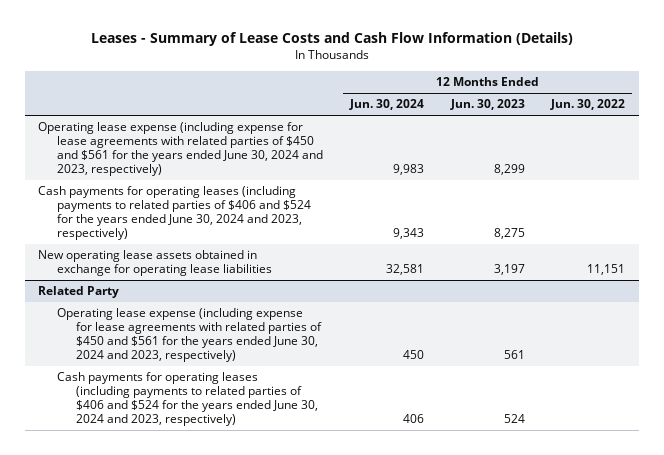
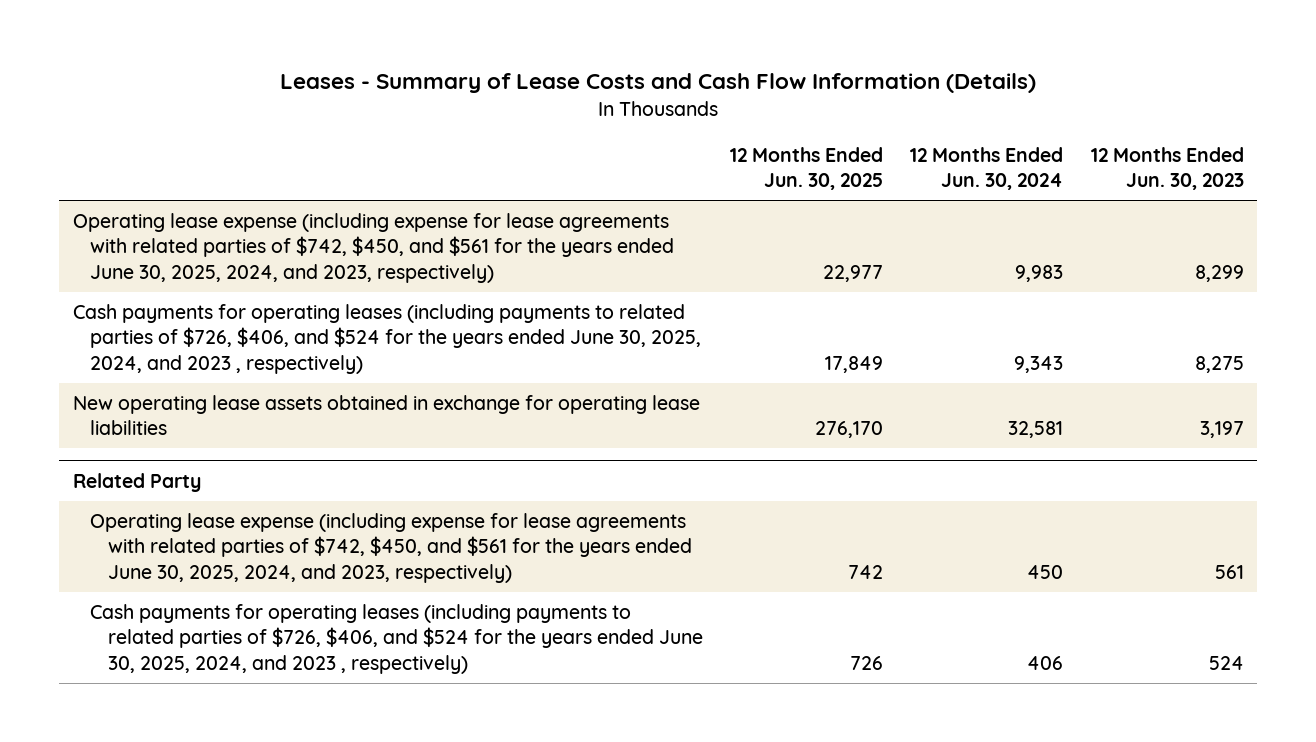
[550,99,626,111] Jun. 30, 2022 -> none
none -> [730,146,884,191] 12 Months Ended Jun. 30, 2025
[38,122,324,176] Operating lease expense (including expense for lease agreements with related parties of $450 and $561 for the years ended June 30, 2024 and 2023, respectively) -> [72,212,675,283] Operating lease expense (including expense for lease agreements with related parties of $742, $450, and $561 for the years ended June 30, 2025, 2024, and 2023, respectively)
[38,186,312,240] Cash payments for operating leases (including payments to related parties of $406 and $524 for the years ended June 30, 2024 and 2023, respectively) -> [72,303,702,374] Cash payments for operating leases (including payments to related parties of $726, $406, and $524 for the years ended June 30, 2025, 2024, and 2023 , respectively)
[57,308,322,362] Operating lease expense (including expense for lease agreements with related parties of $450 and $561 for the years ended June 30, 2024 and 2023, respectively) -> [90,512,692,583] Operating lease expense (including expense for lease agreements with related parties of $742, $450, and $561 for the years ended June 30, 2025, 2024, and 2023, respectively)
[57,372,318,426] Cash payments for operating leases (including payments to related parties of $406 and $524 for the years ended June 30, 2024 and 2023, respectively) -> [90,603,703,674] Cash payments for operating leases (including payments to related parties of $726, $406, and $524 for the years ended June 30, 2025, 2024, and 2023 , respectively)

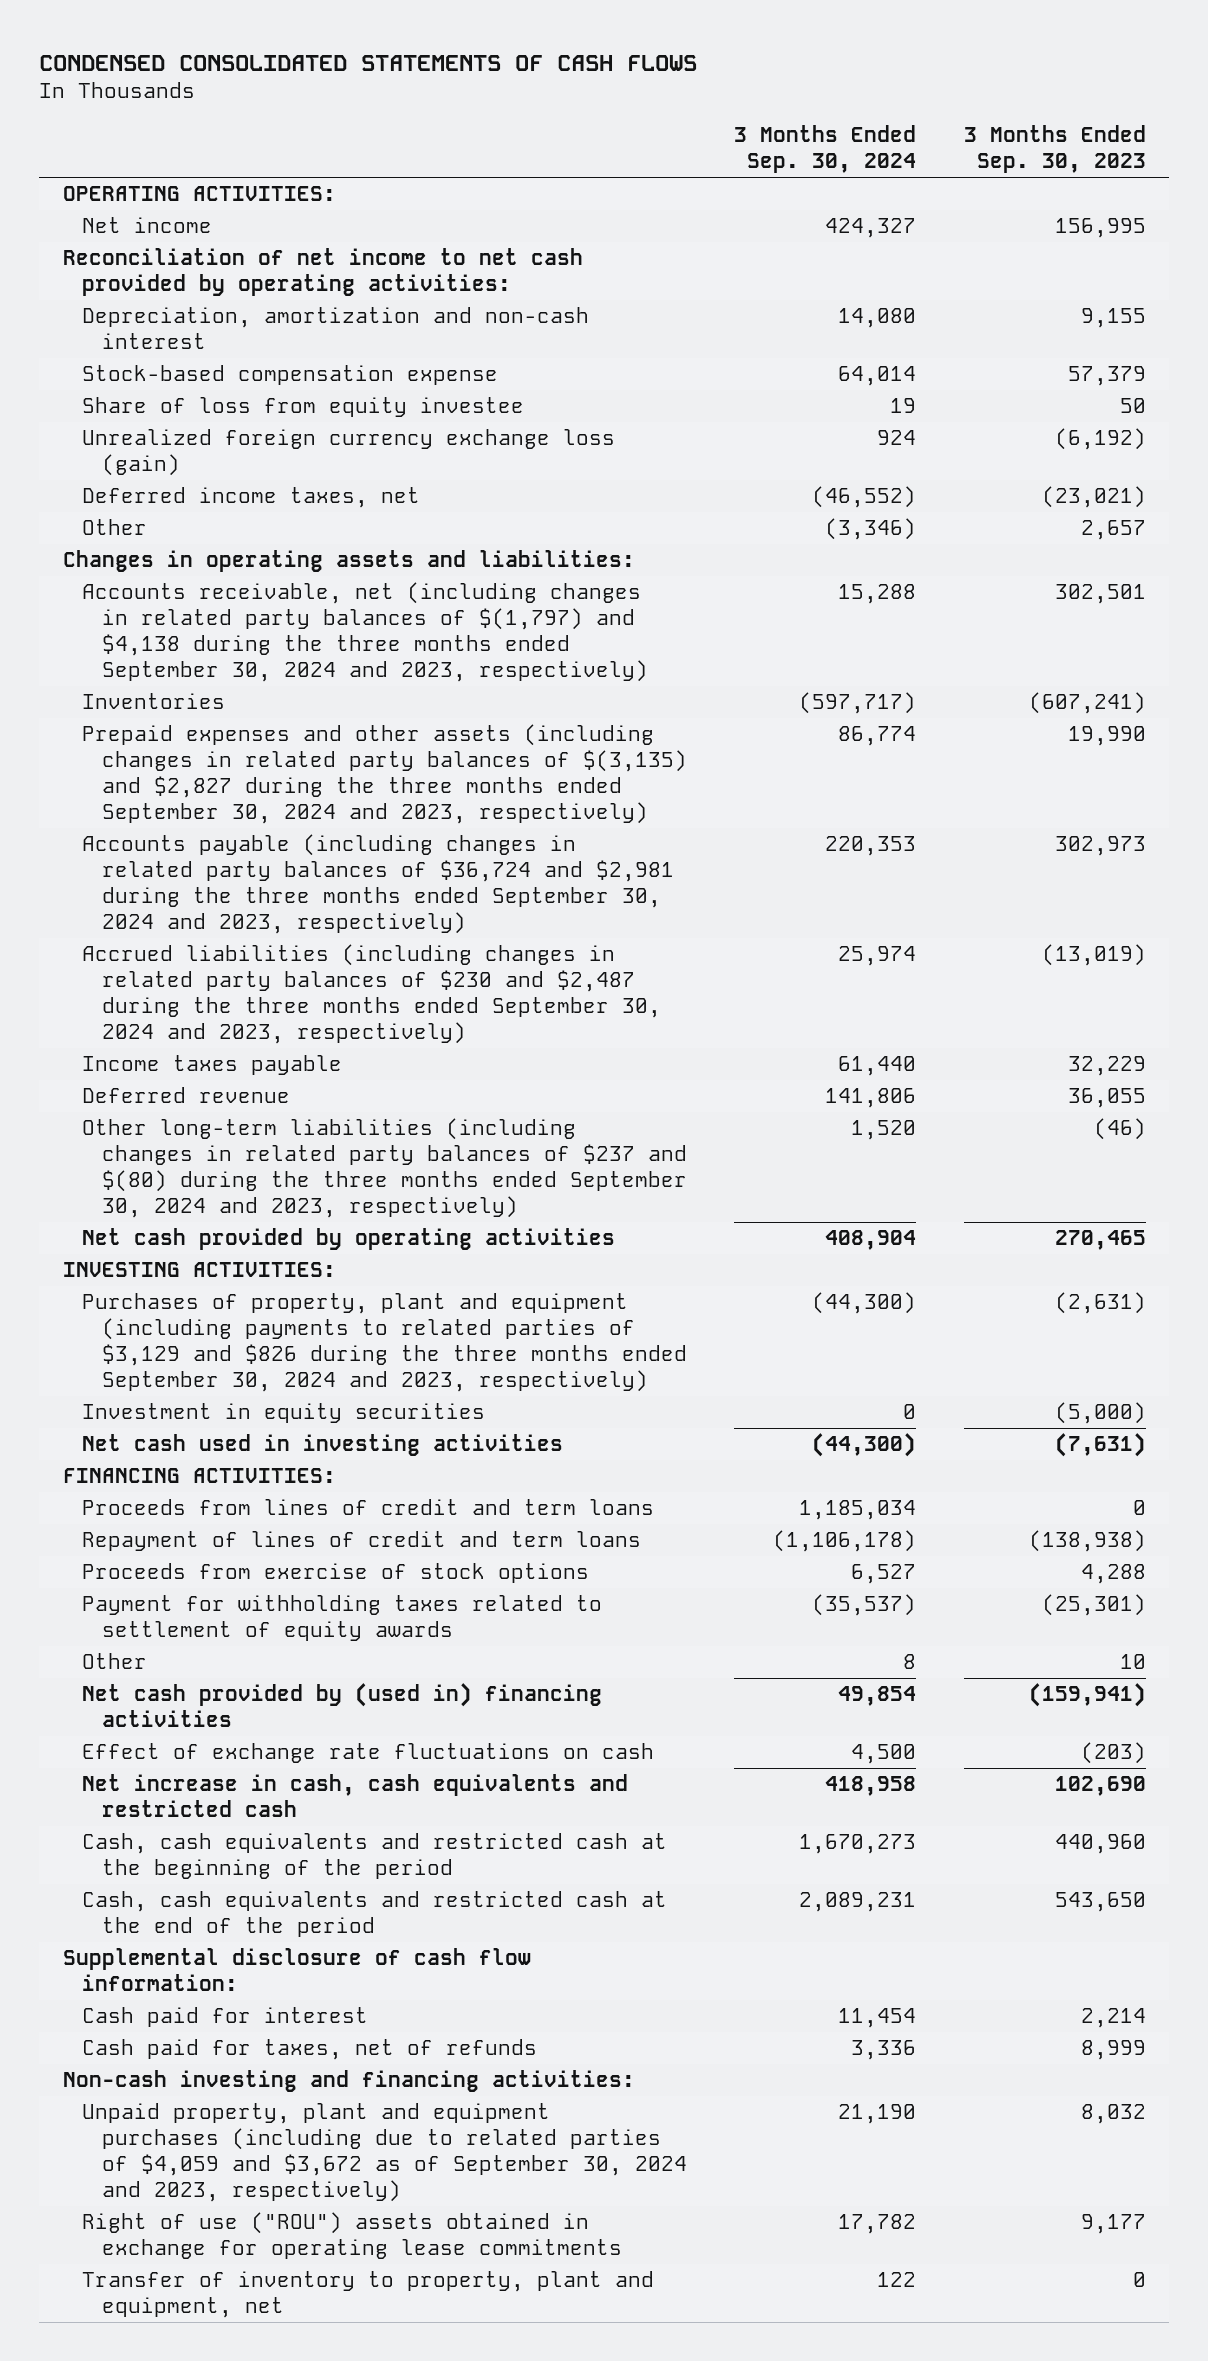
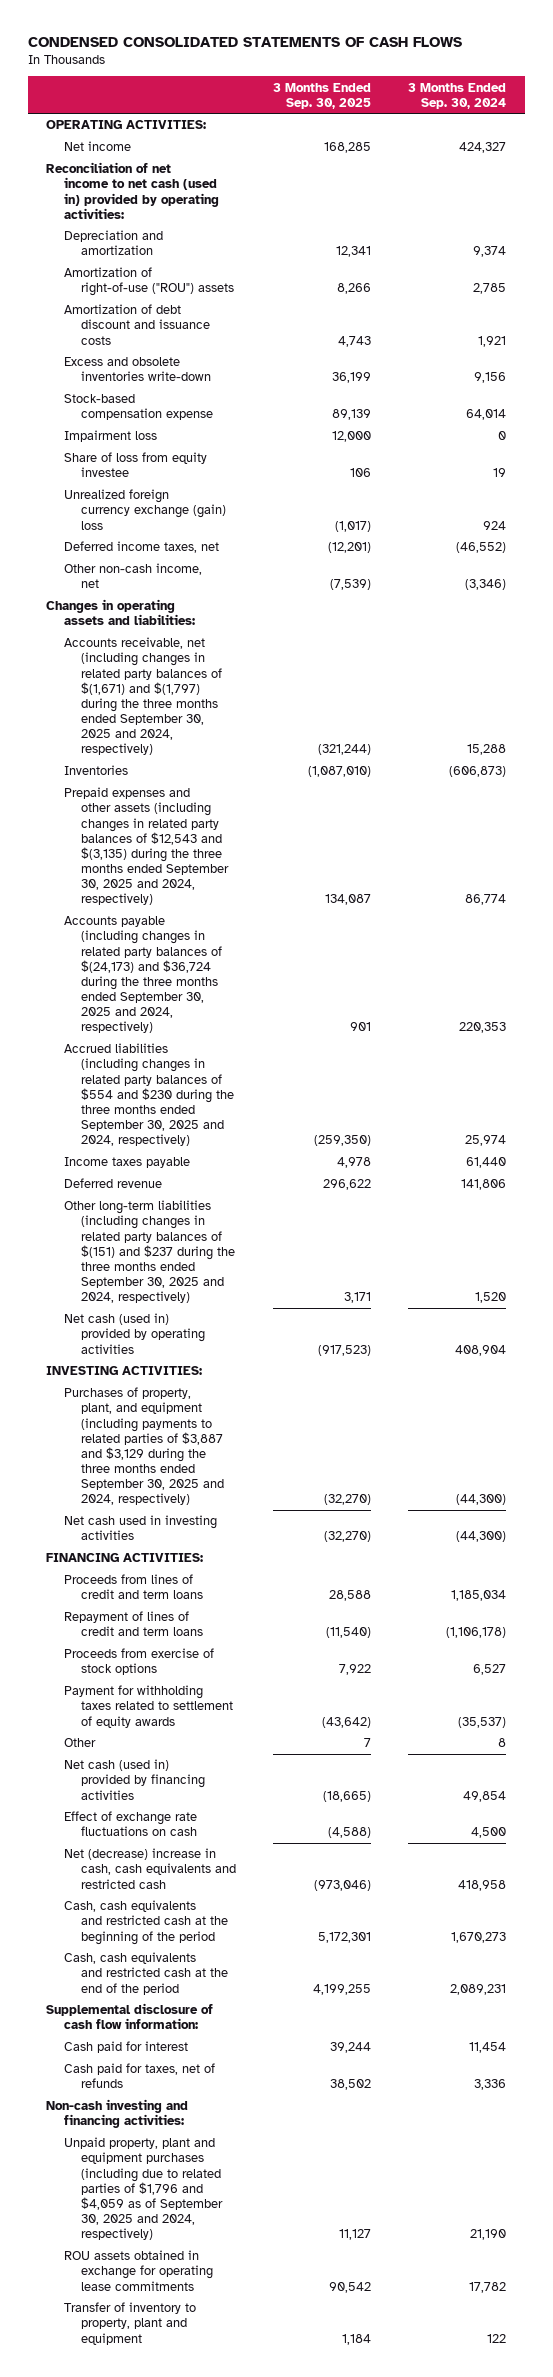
[963,125,1146,174] 3 Months Ended Sep. 30, 2023 -> none
none -> [273,82,372,109] 3 Months Ended Sep. 30, 2025
[62,248,583,297] Reconciliation of net income to net cash provided by operating activities: -> [46,162,219,219] Reconciliation of net income to net cash (used in) provided by operating activities:
[82,307,590,350] Depreciation, amortization and non-cash interest -> [63,230,163,256] Depreciation and amortization
[838,308,917,329] 14,080 -> [473,246,507,258] 9,374
none -> [63,267,235,297] Amortization of right-of-use ("ROU") assets
none -> [63,304,211,345] Amortization of debt discount and issuance costs
none -> [63,357,212,382] Excess and obsolete inventories write-down
none -> [63,430,157,443] Impairment loss
[82,429,616,477] Unrealized foreign currency exchange loss (gain) -> [63,489,227,530] Unrealized foreign currency exchange (gain) loss
[82,519,148,536] Other -> [63,563,202,589] Other non-cash income, net
[82,582,648,682] Accounts receivable, net (including changes in related party balances of $(1,797) and $4,138 during the three months ended September 30, 2024 and 2023, respectively) -> [63,637,223,756] Accounts receivable, net (including changes in related party balances of $(1,671) and $(1,797) during the three months ended September 30, 2025 and 2024, respectively)
[799,692,917,715] (597,717) -> [449,766,507,778] (606,873)
[82,724,687,824] Prepaid expenses and other assets (including changes in related party balances of $(3,135) and $2,827 during the three months ended September 30, 2024 and 2023, respectively) -> [63,787,230,906] Prepaid expenses and other assets (including changes in related party balances of $12,543 and $(3,135) during the three months ended September 30, 2025 and 2024, respectively)
[82,834,674,934] Accounts payable (including changes in related party balances of $36,724 and $2,981 during the three months ended September 30, 2024 and 2023, respectively) -> [63,916,223,1034] Accounts payable (including changes in related party balances of $(24,173) and $36,724 during the three months ended September 30, 2025 and 2024, respectively)
[82,944,661,1044] Accrued liabilities (including changes in related party balances of $230 and $2,487 during the three months ended September 30, 2024 and 2023, respectively) -> [63,1043,235,1147] Accrued liabilities (including changes in related party balances of $554 and $230 during the three months ended September 30, 2025 and 2024, respectively)
[82,1118,687,1218] Other long-term liabilities (including changes in related party balances of $237 and $(80) during the three months ended September 30, 2024 and 2023, respectively) -> [63,1200,236,1304] Other long-term liabilities (including changes in related party balances of $(151) and $237 during the three months ended September 30, 2025 and 2024, respectively)
[82,1228,616,1251] Net cash provided by operating activities -> [63,1313,206,1354] Net cash (used in) provided by operating activities
[82,1403,486,1424] Investment in equity securities -> none
[82,1293,687,1392] Purchases of property, plant and equipment (including payments to related parties of $3,129 and $826 during the three months ended September 30, 2024 and 2023, respectively) -> [63,1387,225,1506] Purchases of property, plant, and equipment (including payments to related parties of $3,887 and $3,129 during the three months ended September 30, 2025 and 2024, respectively)
[82,1683,603,1728] Net cash provided by (used in) financing activities -> [63,1759,206,1800] Net cash (used in) provided by financing activities
[82,1774,629,1818] Net increase in cash, cash equivalents and restricted cash -> [63,1848,237,1889] Net (decrease) increase in cash, cash equivalents and restricted cash
[82,2103,687,2202] Unpaid property, plant and equipment purchases (including due to related parties of $4,059 and $3,672 as of September 30, 2024 and 2023, respectively) -> [63,2137,224,2241] Unpaid property, plant and equipment purchases (including due to related parties of $1,796 and $4,059 as of September 30, 2025 and 2024, respectively)
[82,2212,622,2260] Right of use ("ROU") assets obtained in exchange for operating lease commitments -> [63,2250,214,2291] ROU assets obtained in exchange for operating lease commitments
[82,2271,655,2319] Transfer of inventory to property, plant and equipment, net -> [63,2302,196,2345] Transfer of inventory to property, plant and equipment

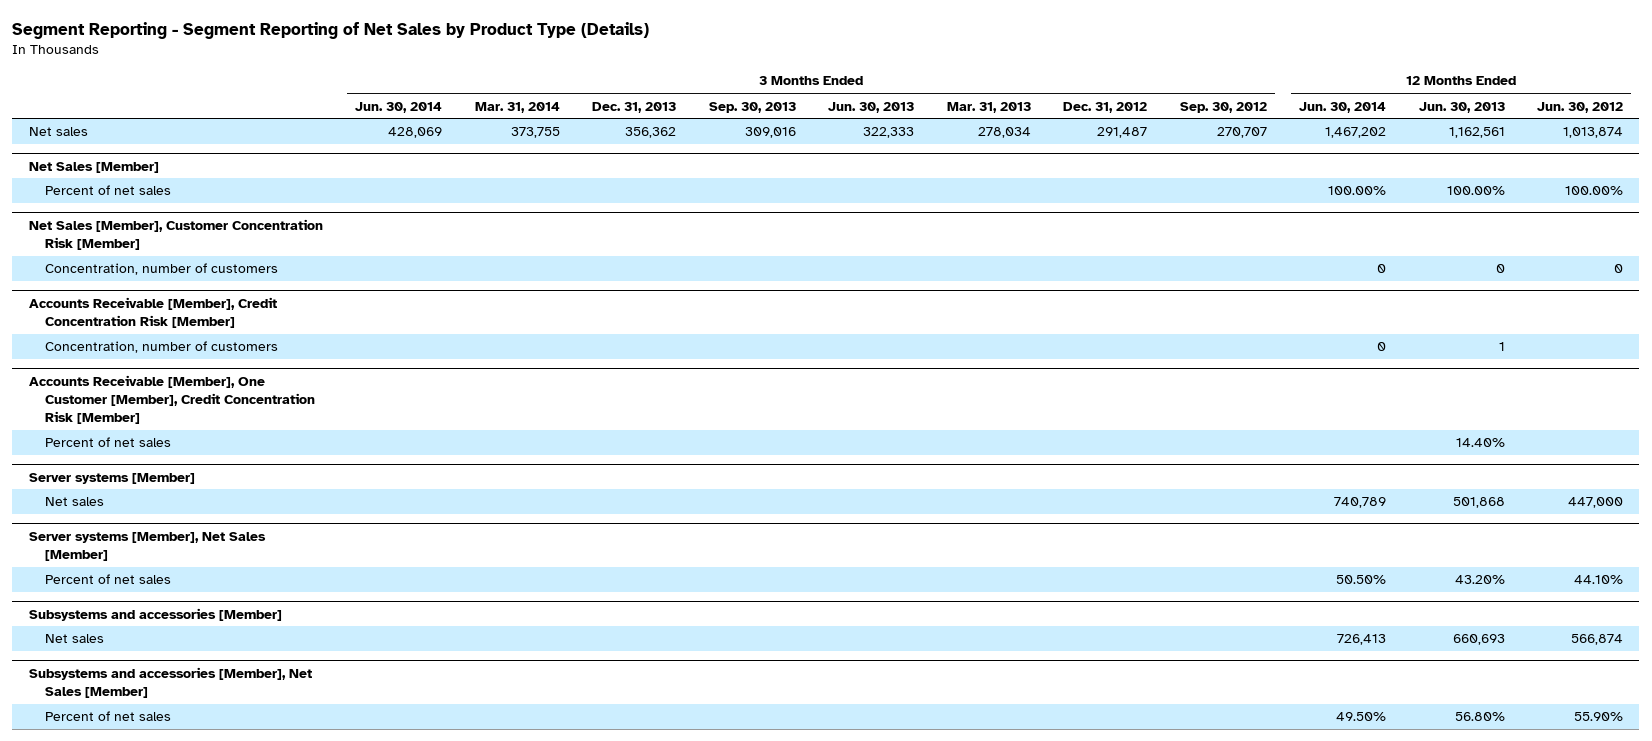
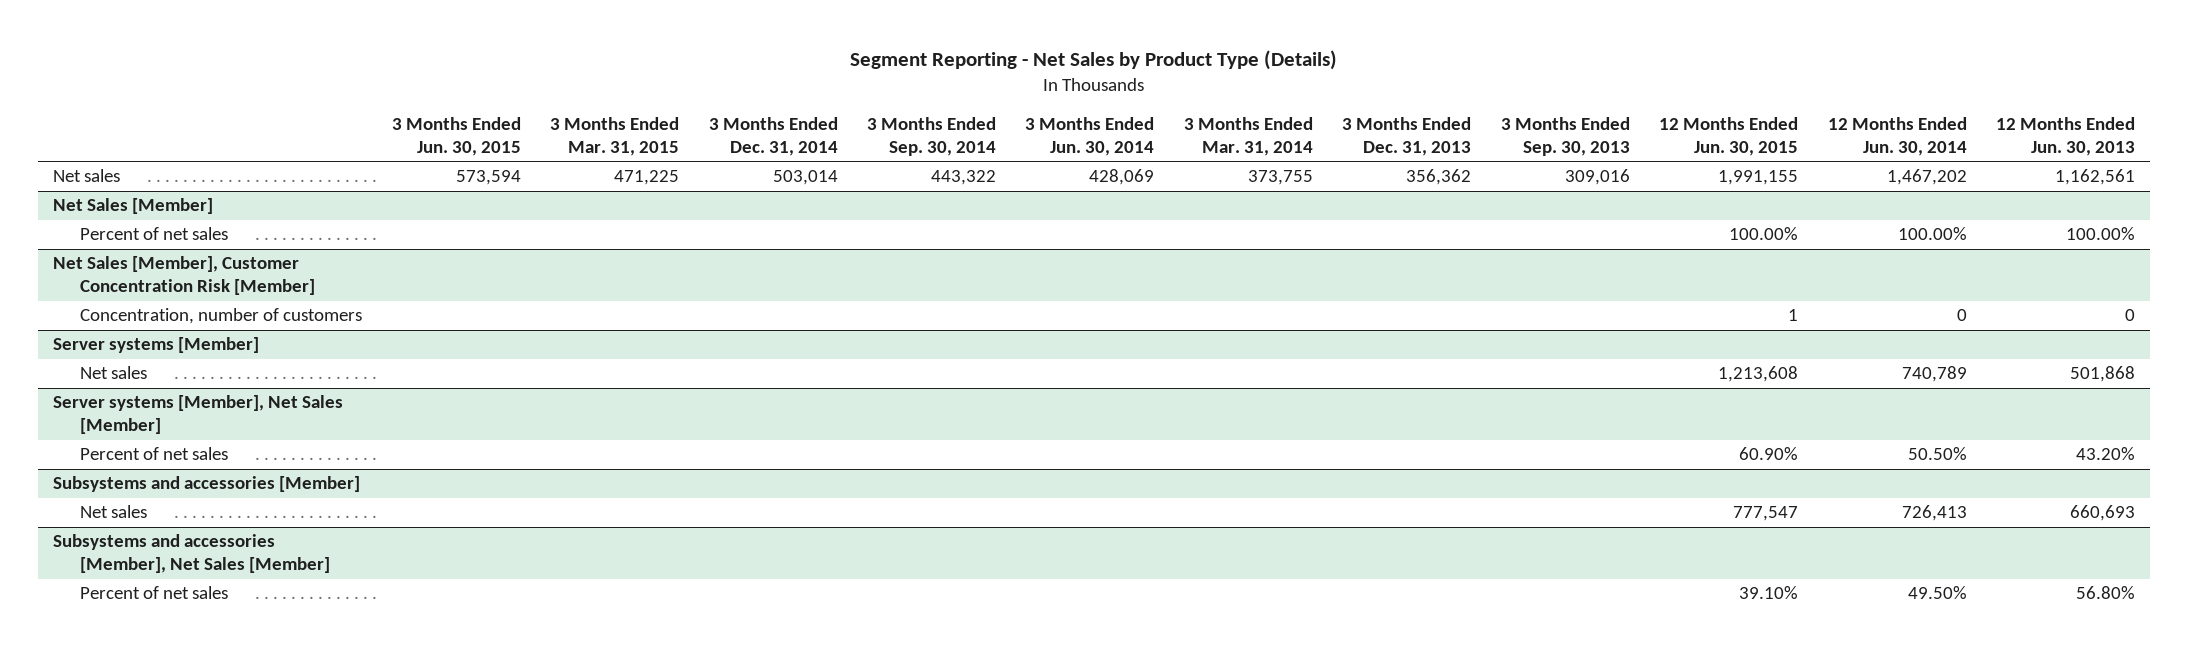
[12,21,650,39] Segment Reporting - Segment Reporting of Net Sales by Product Type (Details) -> [849,50,1337,71] Segment Reporting - Net Sales by Product Type (Details)
[828,101,915,113] Jun. 30, 2013 -> none
[946,101,1031,113] Mar. 31, 2013 -> none
[1063,101,1148,113] Dec. 31, 2012 -> none
[1179,101,1267,113] Sep. 30, 2012 -> none
[1537,101,1624,113] Jun. 30, 2012 -> none
none -> [391,117,521,156] 3 Months Ended Jun. 30, 2015
none -> [550,117,680,156] 3 Months Ended Mar. 31, 2015
none -> [708,117,838,156] 3 Months Ended Dec. 31, 2014
none -> [867,117,997,156] 3 Months Ended Sep. 30, 2014
none -> [1659,117,1799,156] 12 Months Ended Jun. 30, 2015
[28,296,277,328] Accounts Receivable [Member], Credit Concentration Risk [Member] -> none
[45,341,279,354] Concentration, number of customers -> none
[28,374,316,425] Accounts Receivable [Member], One Customer [Member], Credit Concentration Risk [Member] -> none
[45,437,172,448] Percent of net sales -> none

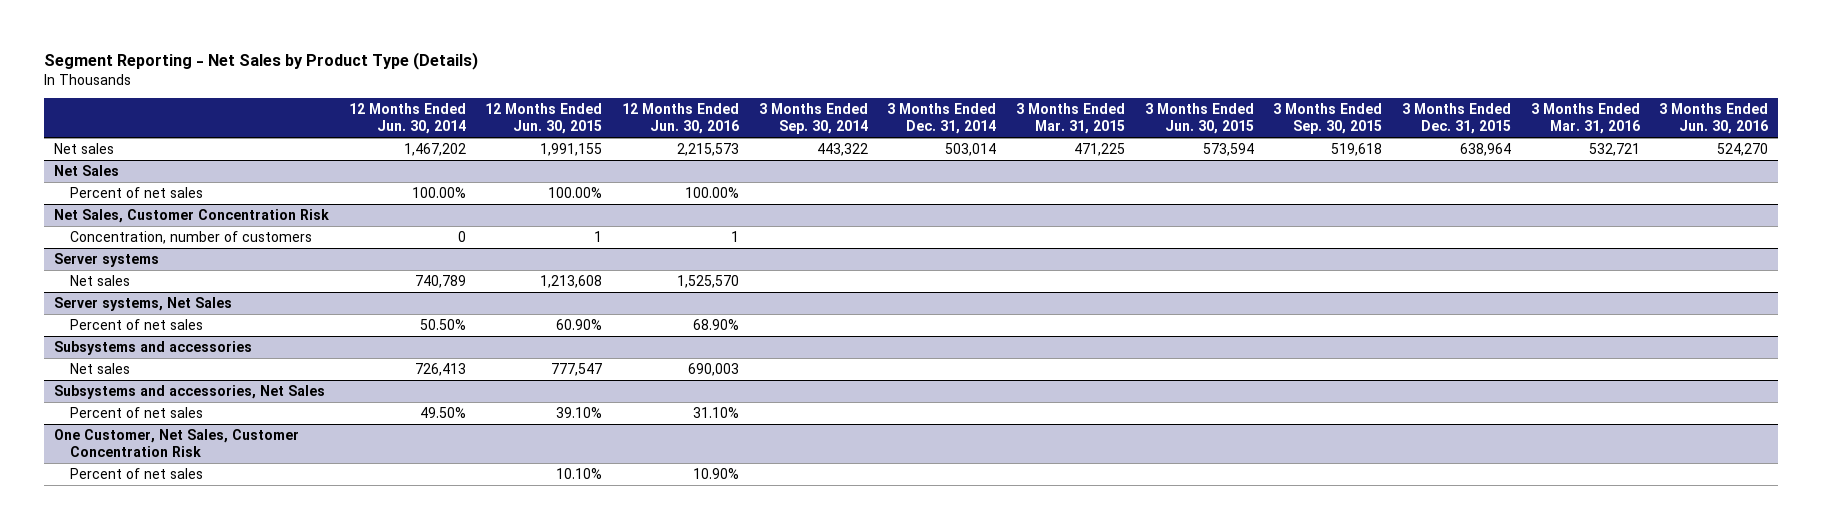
[1025,117,1155,156] 3 Months Ended Jun. 30, 2014 -> none
[1183,117,1313,156] 3 Months Ended Mar. 31, 2014 -> none
[1342,117,1472,156] 3 Months Ended Dec. 31, 2013 -> none
[1500,117,1630,156] 3 Months Ended Sep. 30, 2013 -> none
[1996,117,2136,156] 12 Months Ended Jun. 30, 2013 -> none
none -> [621,103,739,135] 12 Months Ended Jun. 30, 2016
none -> [1273,103,1383,135] 3 Months Ended Sep. 30, 2015
none -> [1402,103,1512,135] 3 Months Ended Dec. 31, 2015
none -> [1530,103,1640,135] 3 Months Ended Mar. 31, 2016
none -> [1659,103,1769,135] 3 Months Ended Jun. 30, 2016
[52,198,213,215] Net Sales [Member] -> [53,164,119,176] Net Sales
[52,256,316,296] Net Sales [Member], Customer Concentration Risk [Member] -> [53,208,329,223] Net Sales, Customer Concentration Risk
[52,337,259,354] Server systems [Member] -> [53,252,159,267] Server systems
[52,395,343,435] Server systems [Member], Net Sales [Member] -> [53,296,232,311] Server systems, Net Sales
[52,476,360,493] Subsystems and accessories [Member] -> [53,340,252,355] Subsystems and accessories
[52,534,331,574] Subsystems and accessories [Member], Net Sales [Member] -> [53,384,325,399] Subsystems and accessories, Net Sales
none -> [53,428,299,458] One Customer, Net Sales, Customer Concentration Risk
none -> [70,467,204,479] Percent of net sales

